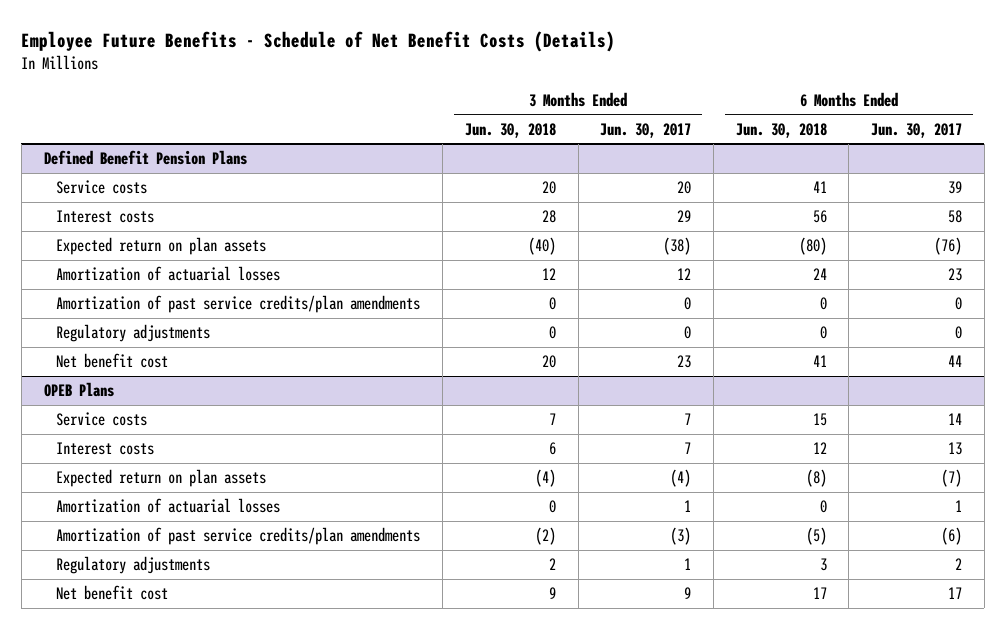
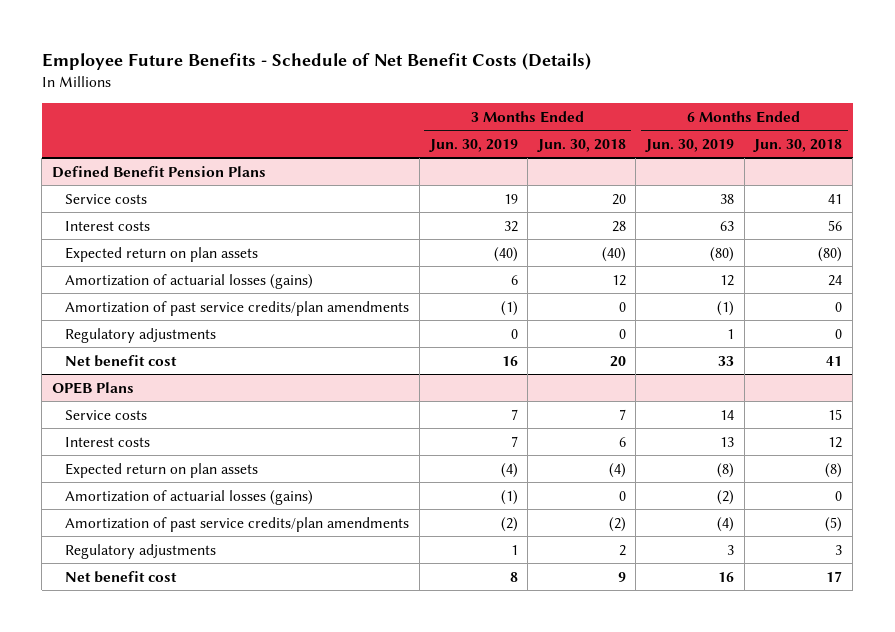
[600,122,692,138] Jun. 30, 2017 -> none
[871,122,963,138] Jun. 30, 2017 -> none
none -> [428,138,518,152] Jun. 30, 2019
none -> [645,138,735,152] Jun. 30, 2019
[56,266,281,282] Amortization of actuarial losses -> [65,273,314,289] Amortization of actuarial losses (gains)
[56,498,281,514] Amortization of actuarial losses -> [65,489,314,505] Amortization of actuarial losses (gains)

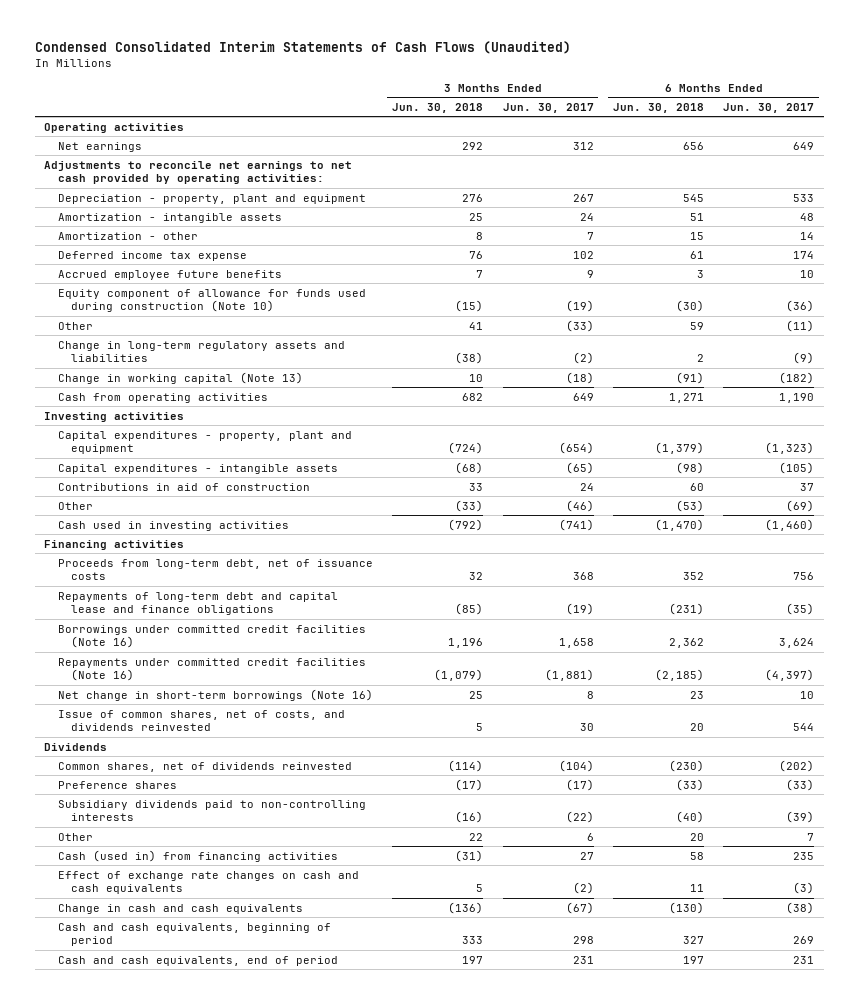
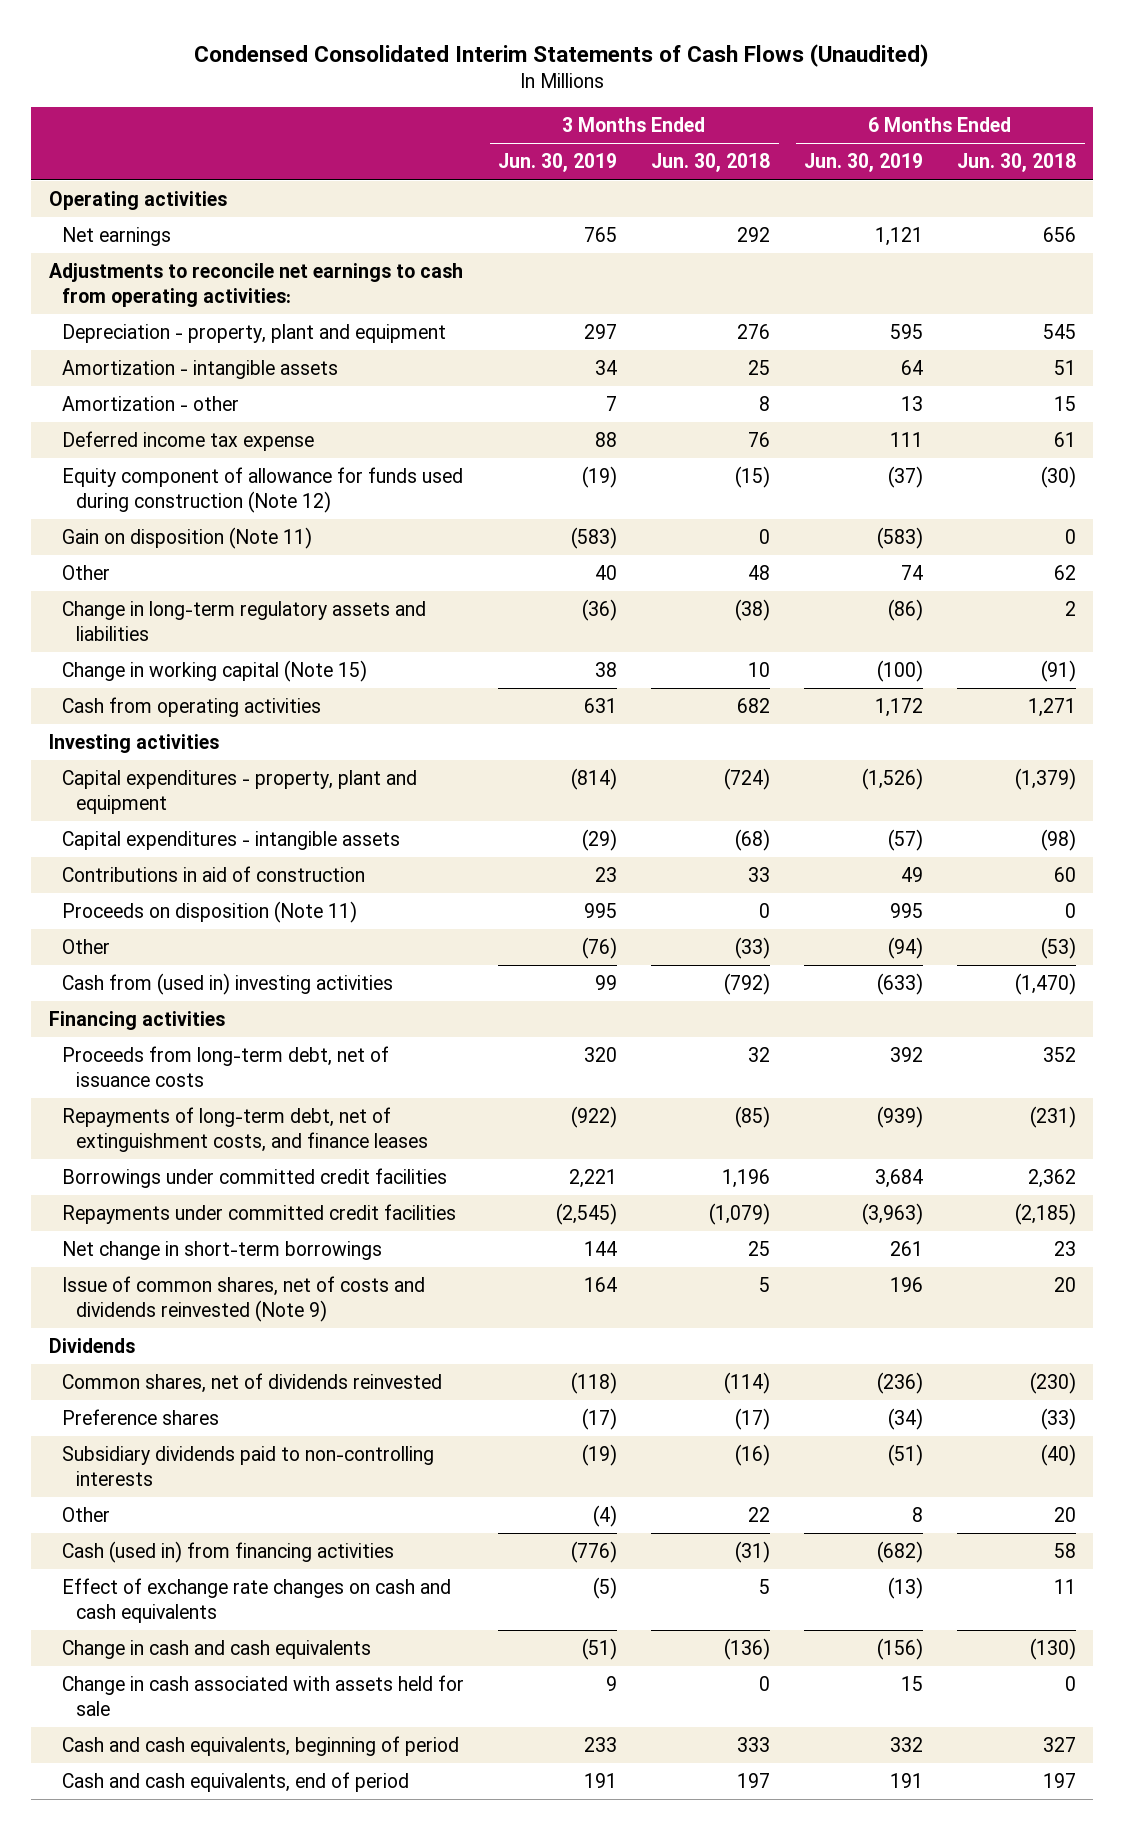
[502,102,594,113] Jun. 30, 2017 -> none
[723,102,815,113] Jun. 30, 2017 -> none
none -> [498,153,618,173] Jun. 30, 2019
none -> [804,153,924,173] Jun. 30, 2019
[44,160,353,185] Adjustments to reconcile net earnings to net cash provided by operating activities: -> [48,262,463,307] Adjustments to reconcile net earnings to cash from operating activities:
[57,269,282,280] Accrued employee future benefits -> none
[57,288,366,313] Equity component of allowance for funds used during construction (Note 10) -> [62,466,464,513] Equity component of allowance for funds used during construction (Note 12)
none -> [62,526,313,549] Gain on disposition (Note 11)
[469,321,484,330] 41 -> [748,564,771,580] 48
[690,321,705,330] 59 -> [1054,564,1077,580] 62
[57,371,303,384] Change in working capital (Note 13) -> [62,659,368,682] Change in working capital (Note 15)
none -> [62,900,358,923] Proceeds on disposition (Note 11)
[57,520,289,531] Cash used in investing activities -> [62,972,394,995] Cash from (used in) investing activities
[57,591,338,616] Repayments of long-term debt and capital lease and finance obligations -> [62,1106,429,1152] Repayments of long-term debt, net of extinguishment costs, and finance leases
[57,624,366,649] Borrowings under committed credit facilities (Note 16) -> [62,1167,448,1188] Borrowings under committed credit facilities
[57,657,366,682] Repayments under committed credit facilities (Note 16) -> [62,1203,457,1224] Repayments under committed credit facilities
[57,688,373,701] Net change in short-term borrowings (Note 16) -> [62,1240,383,1260] Net change in short-term borrowings
[57,709,345,732] Issue of common shares, net of costs, and dividends reinvested -> [62,1275,426,1322] Issue of common shares, net of costs and dividends reinvested (Note 9)
none -> [62,1674,465,1716] Change in cash associated with assets held for sale

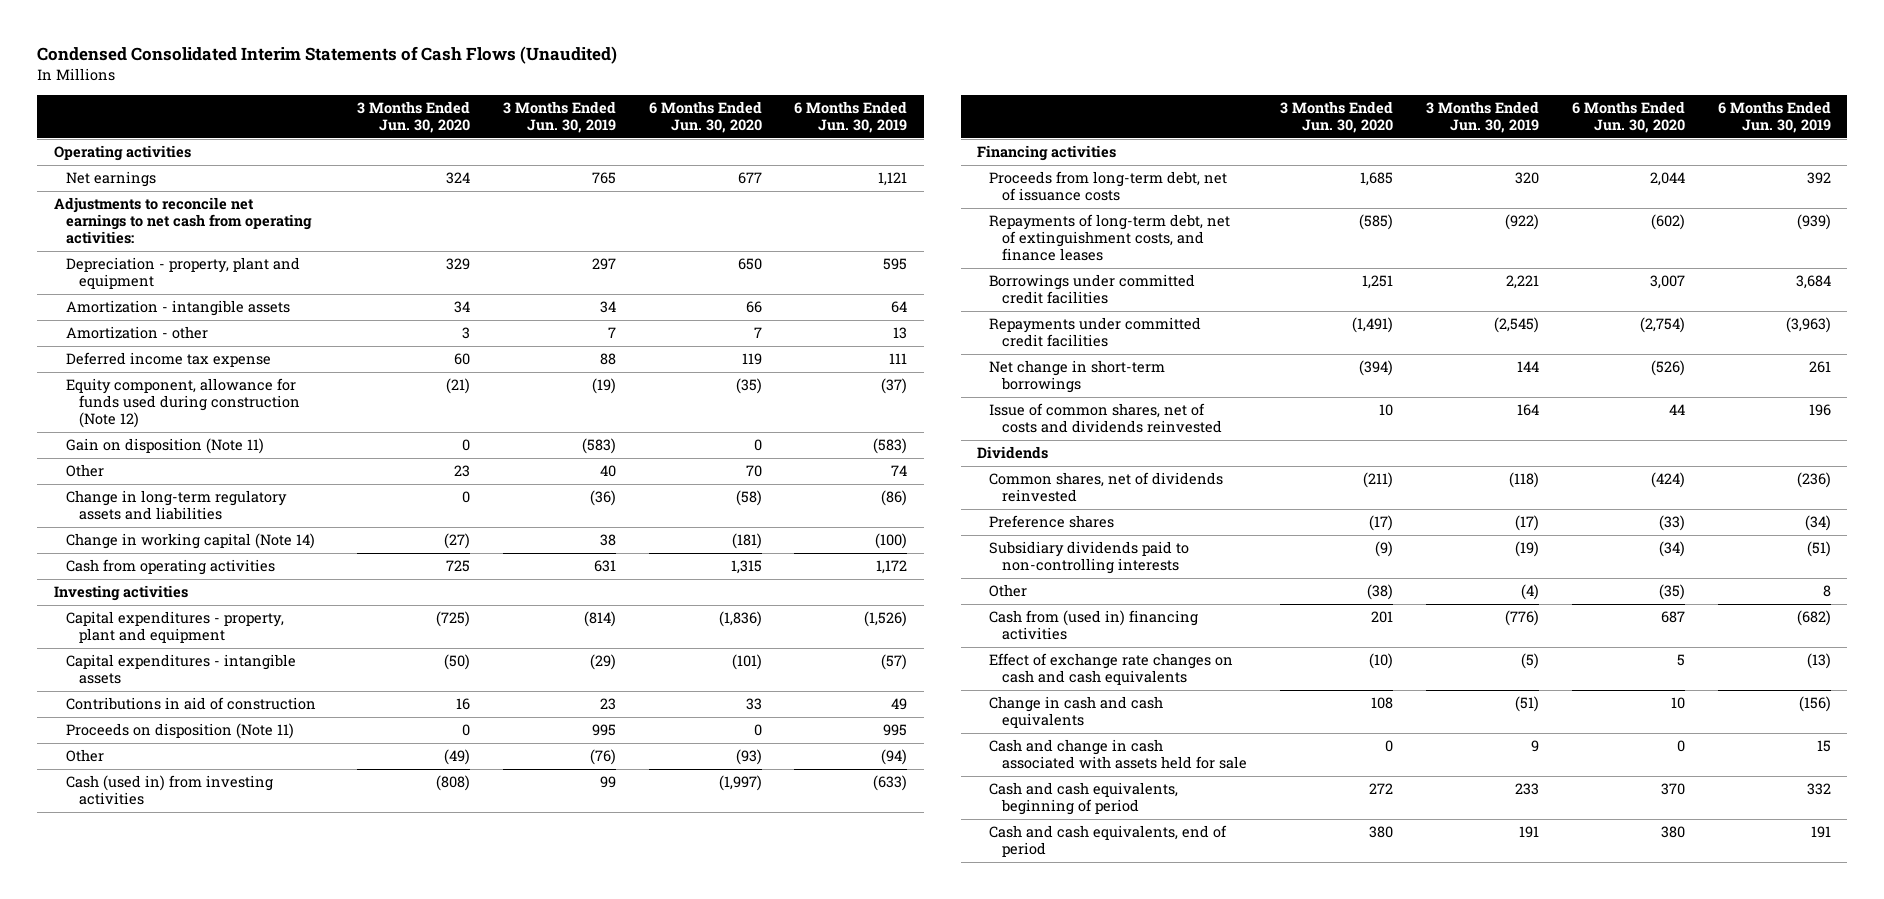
[651,153,771,173] Jun. 30, 2018 -> none
[957,153,1077,173] Jun. 30, 2018 -> none
none -> [356,100,470,133] 3 Months Ended Jun. 30, 2020
none -> [648,100,762,133] 6 Months Ended Jun. 30, 2020
[48,262,463,307] Adjustments to reconcile net earnings to cash from operating activities: -> [53,197,313,245] Adjustments to reconcile net earnings to net cash from operating activities:
[62,466,464,513] Equity component of allowance for funds used during construction (Note 12) -> [66,378,300,429] Equity component, allowance for funds used during construction (Note 12)
[62,659,368,682] Change in working capital (Note 15) -> [66,533,316,550] Change in working capital (Note 14)
[62,972,394,995] Cash from (used in) investing activities -> [66,775,274,806] Cash (used in) from investing activities
[62,1275,426,1322] Issue of common shares, net of costs and dividends reinvested (Note 9) -> [989,403,1222,434] Issue of common shares, net of costs and dividends reinvested
[62,1540,395,1563] Cash (used in) from financing activities -> [989,610,1199,641] Cash from (used in) financing activities
[62,1674,465,1716] Change in cash associated with assets held for sale -> [989,739,1247,770] Cash and change in cash associated with assets held for sale

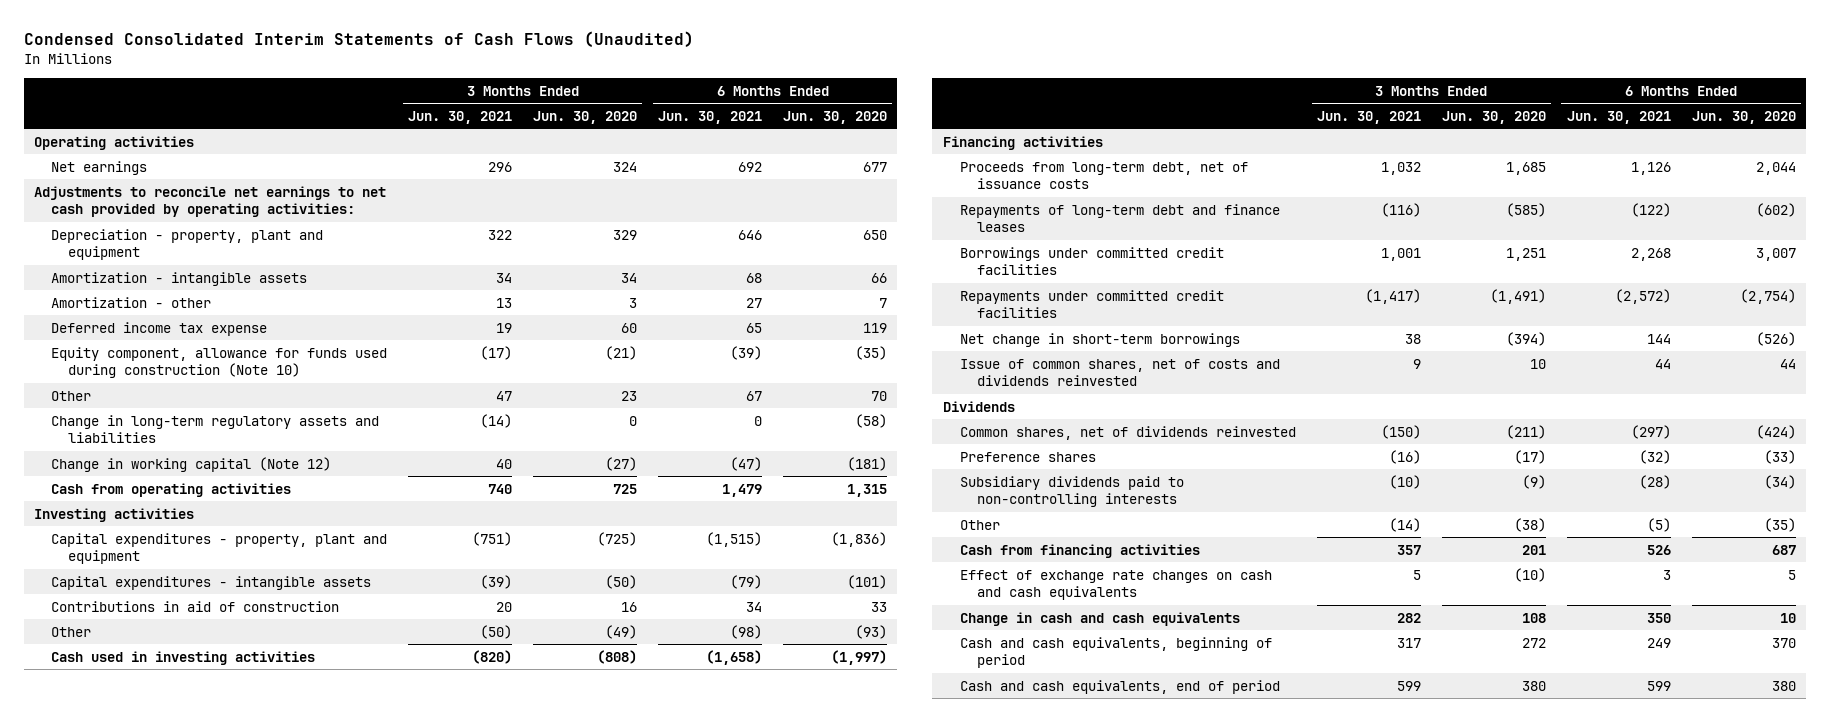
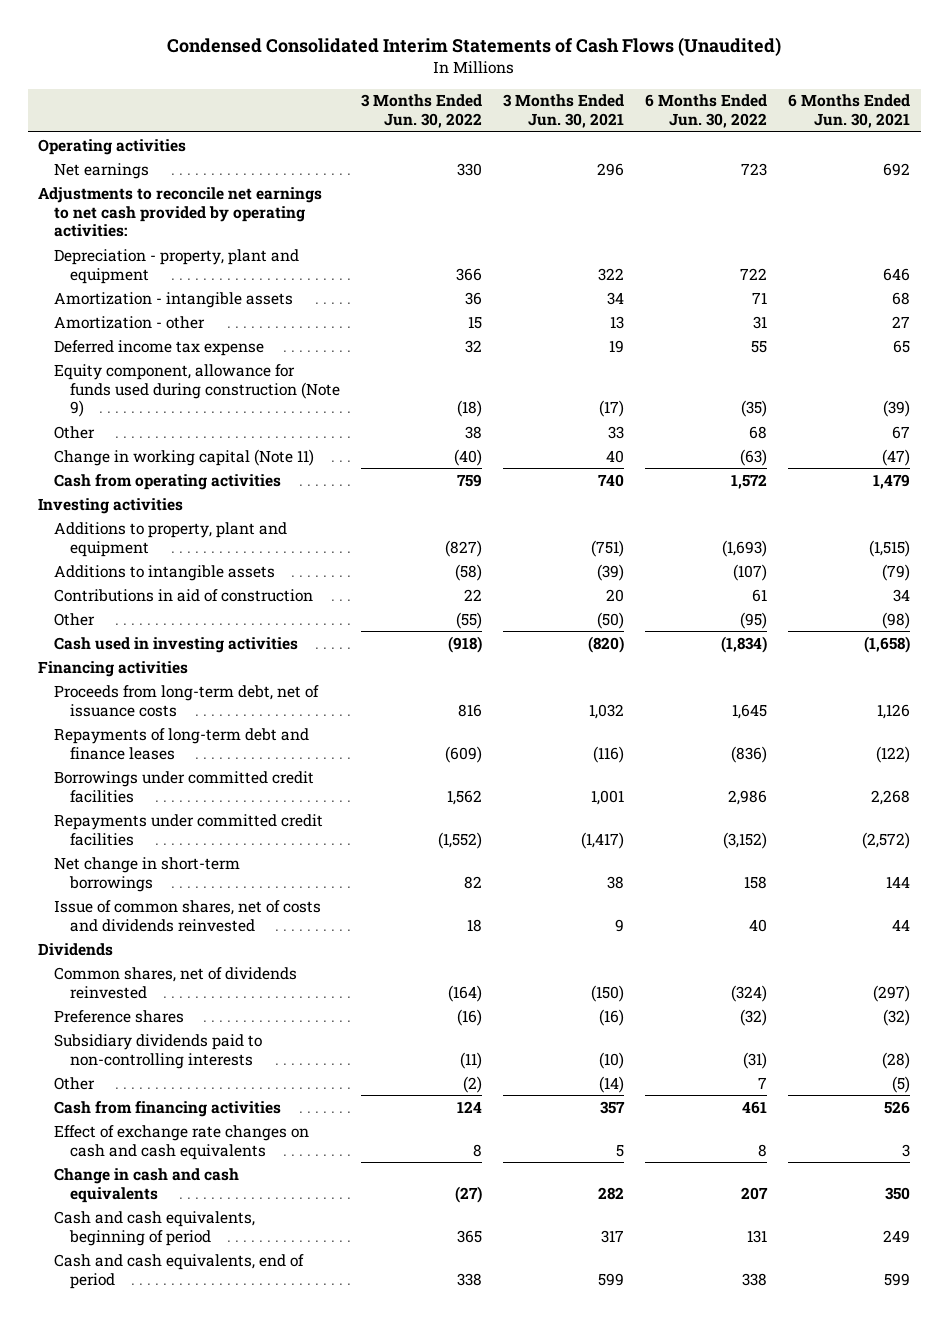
[533,110,638,124] Jun. 30, 2020 -> none
[782,110,887,124] Jun. 30, 2020 -> none
none -> [361,94,483,129] 3 Months Ended Jun. 30, 2022
none -> [645,94,768,129] 6 Months Ended Jun. 30, 2022
[51,414,380,444] Change in long-term regulatory assets and liabilities -> none
[51,346,388,379] Equity component, allowance for funds used during construction (Note 10) -> [54,363,341,418] Equity component, allowance for funds used during construction (Note 9)
[496,390,513,401] 47 -> [608,425,625,439] 33
[51,456,332,472] Change in working capital (Note 12) -> [54,448,315,466] Change in working capital (Note 11)
[51,532,388,565] Capital expenditures - property, plant and equipment -> [54,521,288,557] Additions to property, plant and equipment
[51,575,372,590] Capital expenditures - intangible assets -> [54,564,276,581] Additions to intangible assets

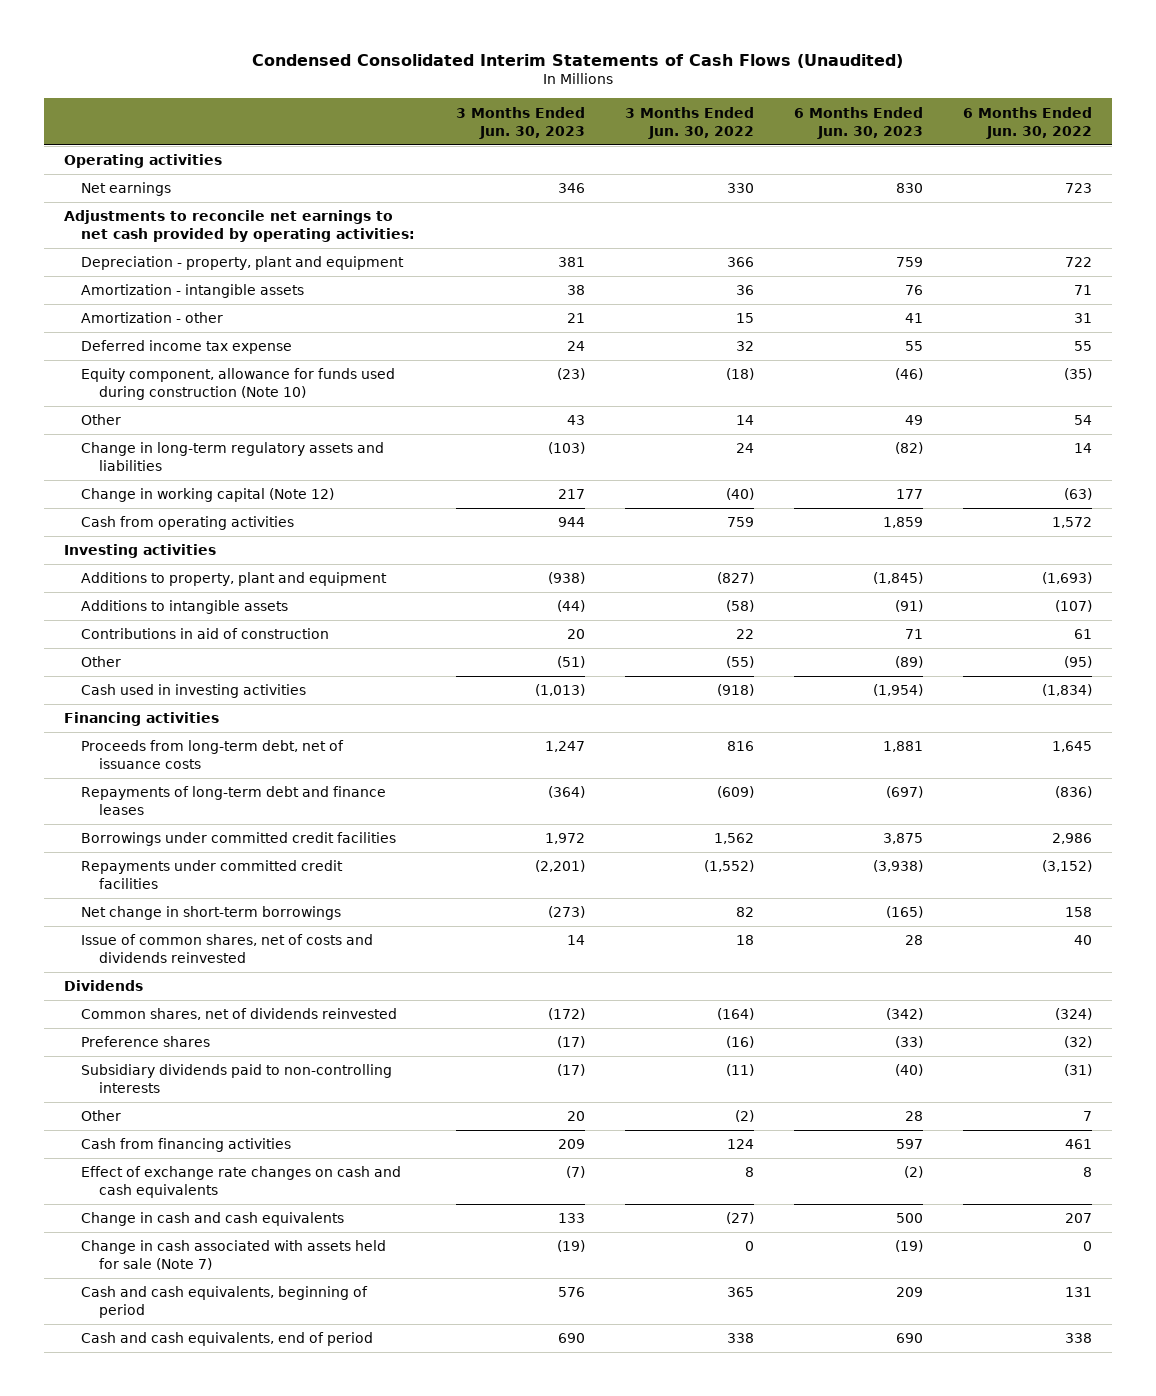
[503,94,625,129] 3 Months Ended Jun. 30, 2021 -> none
[788,94,911,129] 6 Months Ended Jun. 30, 2021 -> none
none -> [455,106,585,139] 3 Months Ended Jun. 30, 2023
none -> [793,106,923,139] 6 Months Ended Jun. 30, 2023
[54,363,341,418] Equity component, allowance for funds used during construction (Note 9) -> [81,368,396,401] Equity component, allowance for funds used during construction (Note 10)
[465,425,483,439] 38 -> [735,415,754,426] 14
[749,425,768,439] 68 -> [1074,415,1093,426] 54
none -> [81,442,385,472] Change in long-term regulatory assets and liabilities
[54,448,315,466] Change in working capital (Note 11) -> [81,488,335,503] Change in working capital (Note 12)
none -> [81,1240,387,1271] Change in cash associated with assets held for sale (Note 7)

